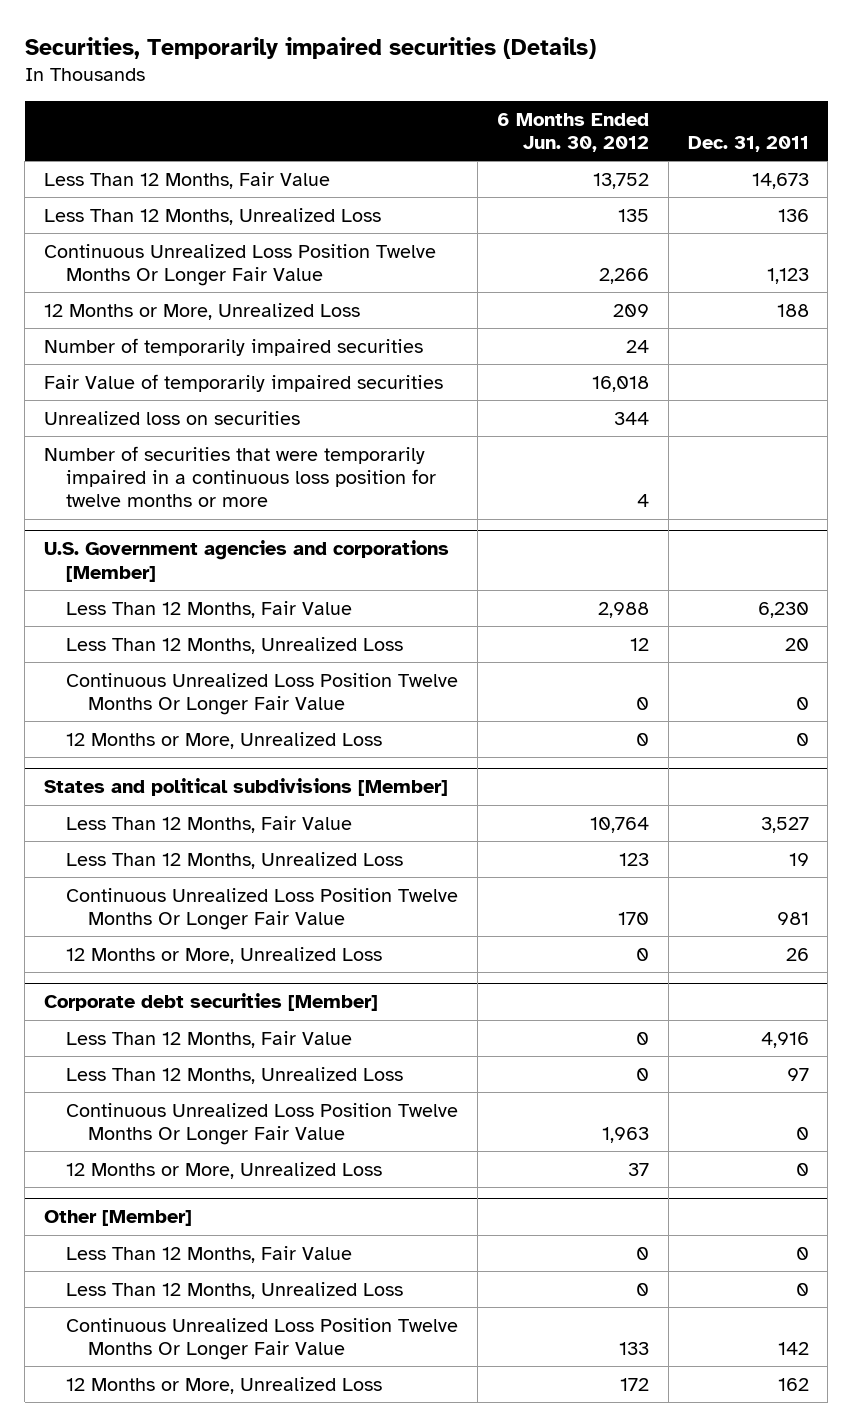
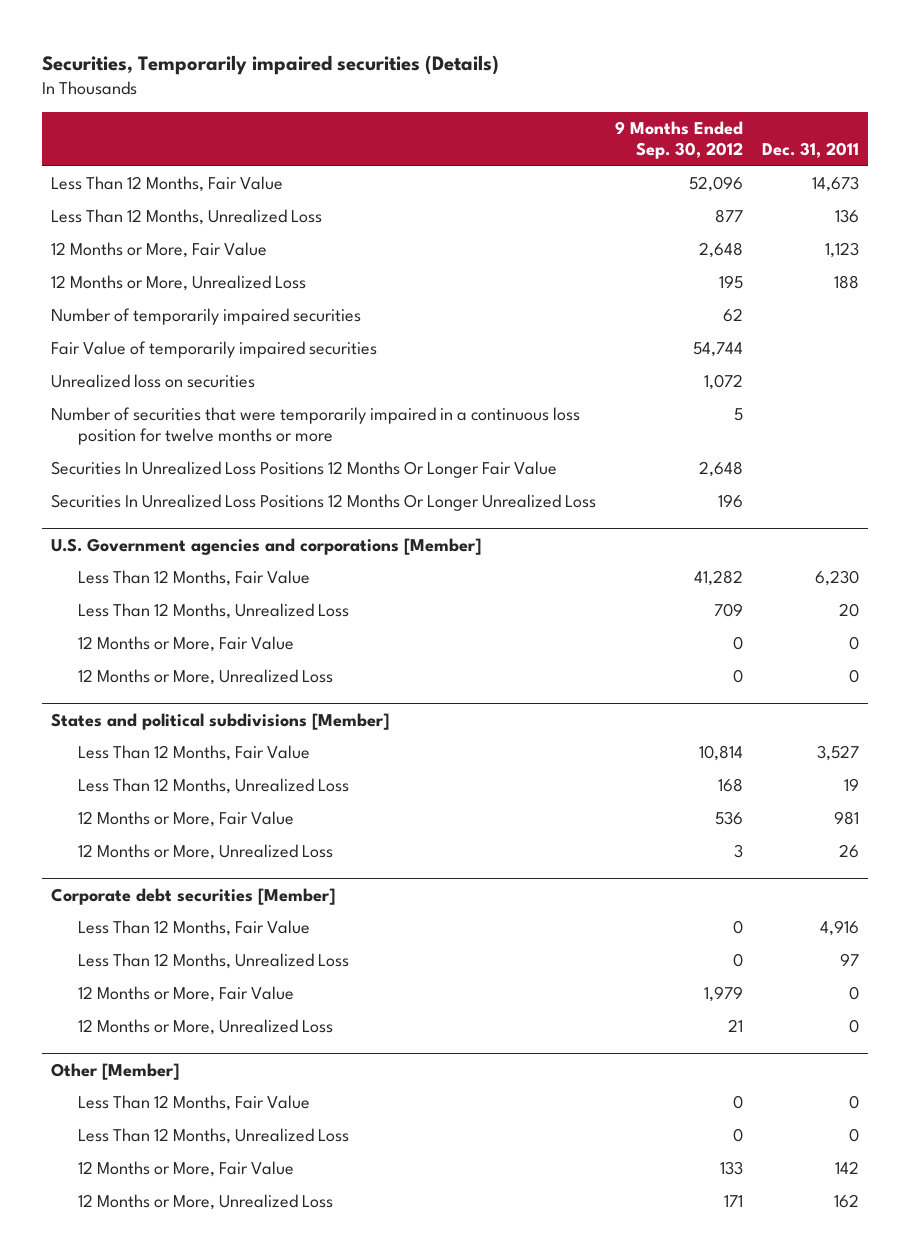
[496,112,649,152] 6 Months Ended Jun. 30, 2012 -> none
none -> [615,121,744,160] 9 Months Ended Sep. 30, 2012
[43,243,436,287] Continuous Unrealized Loss Position Twelve Months Or Longer Fair Value -> [51,242,268,259] 12 Months or More, Fair Value
none -> [51,461,558,479] Securities In Unrealized Loss Positions 12 Months Or Longer Fair Value
none -> [51,494,597,512] Securities In Unrealized Loss Positions 12 Months Or Longer Unrealized Loss
[65,672,458,716] Continuous Unrealized Loss Position Twelve Months Or Longer Fair Value -> [78,636,295,653] 12 Months or More, Fair Value
[65,887,458,931] Continuous Unrealized Loss Position Twelve Months Or Longer Fair Value -> [78,811,295,828] 12 Months or More, Fair Value
[65,1102,458,1146] Continuous Unrealized Loss Position Twelve Months Or Longer Fair Value -> [78,986,295,1003] 12 Months or More, Fair Value
[65,1317,458,1361] Continuous Unrealized Loss Position Twelve Months Or Longer Fair Value -> [78,1161,295,1178] 12 Months or More, Fair Value

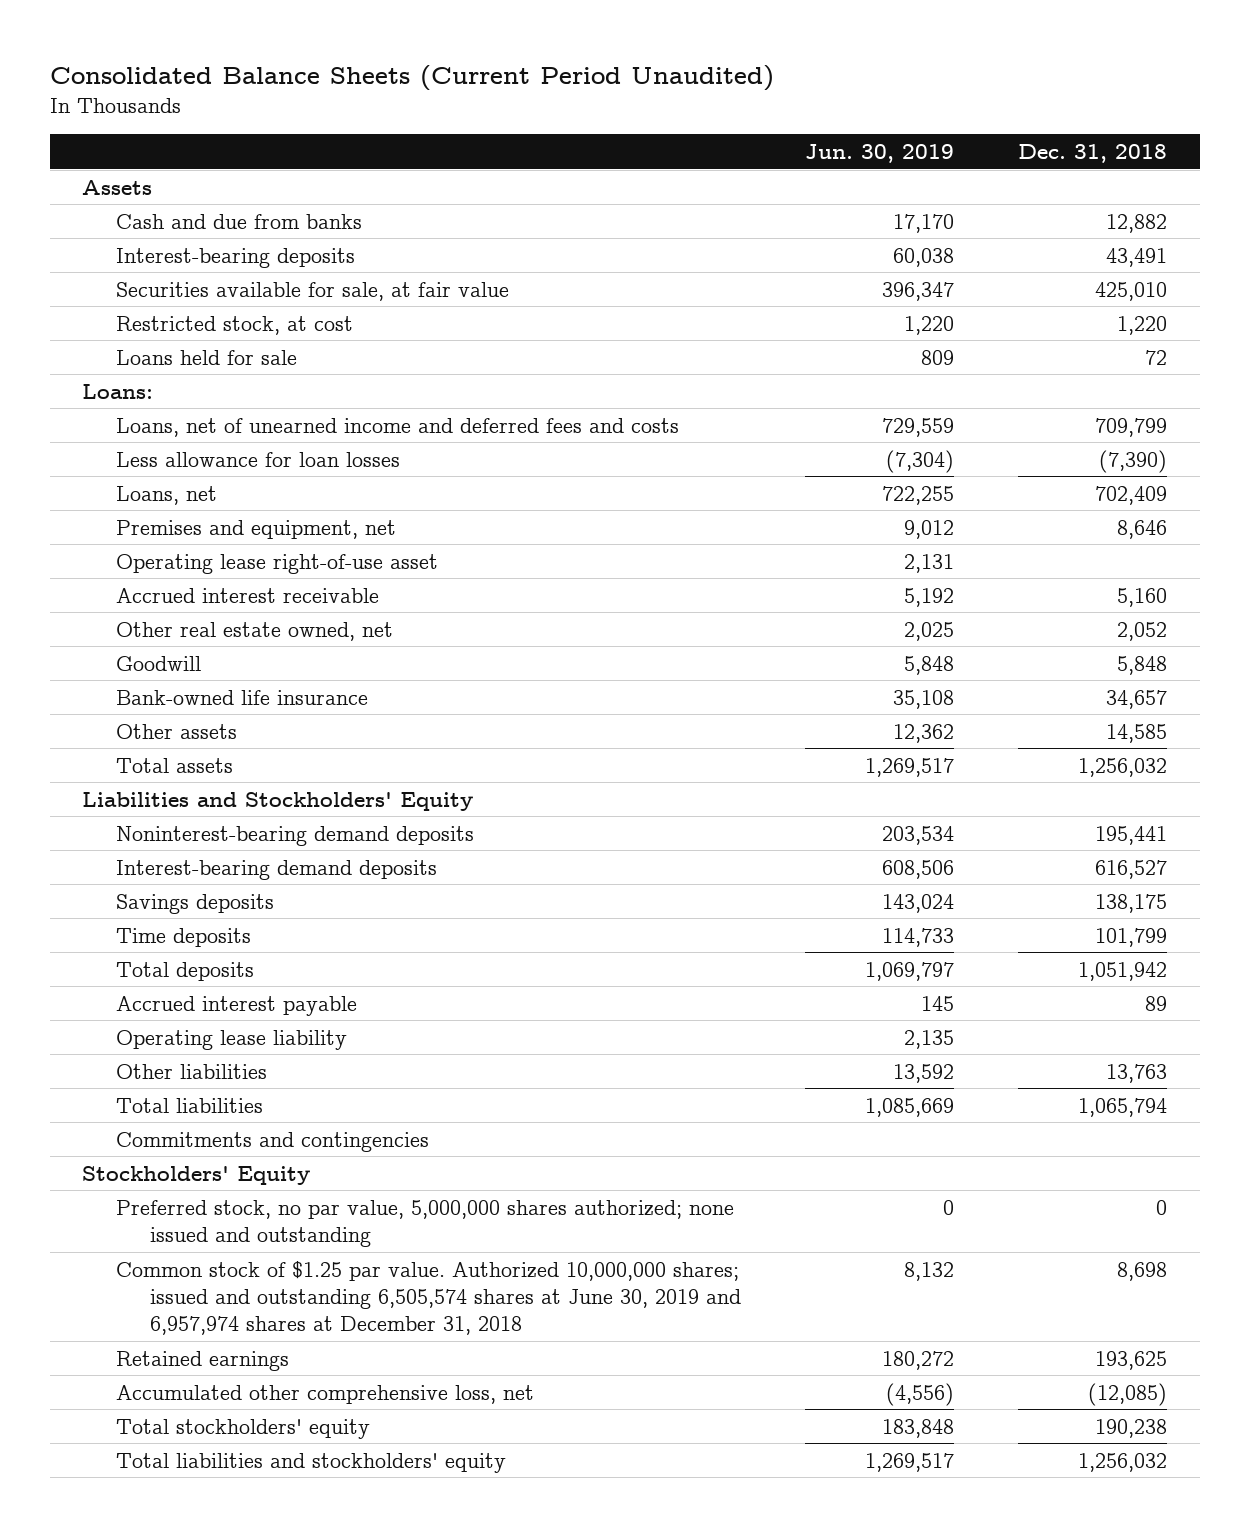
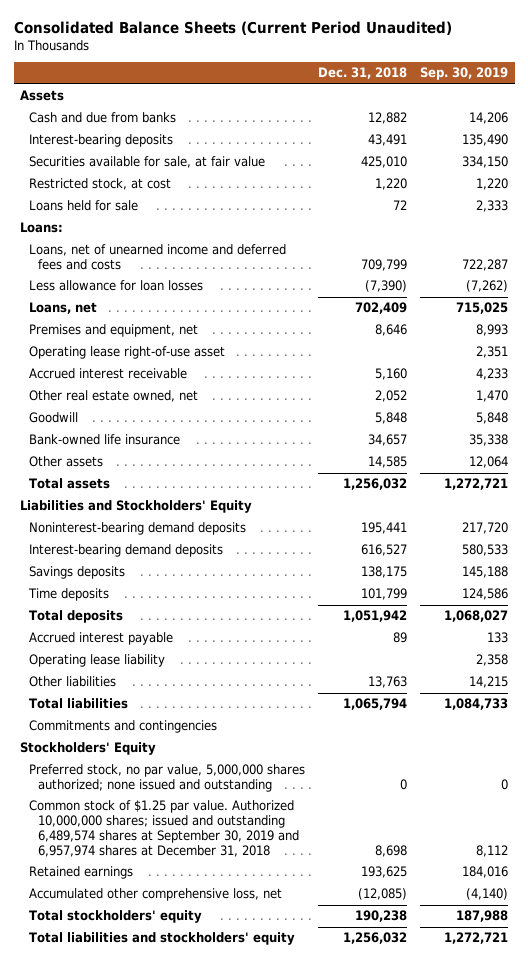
[805,144,955,164] Jun. 30, 2019 -> none
none -> [420,67,509,81] Sep. 30, 2019
[116,1260,742,1336] Common stock of $1.25 par value. Authorized 10,000,000 shares; issued and outstanding 6,505,574 shares at June 30, 2019 and 6,957,974 shares at December 31, 2018 -> [29,800,300,857] Common stock of $1.25 par value. Authorized 10,000,000 shares; issued and outstanding 6,489,574 shares at September 30, 2019 and 6,957,974 shares at December 31, 2018

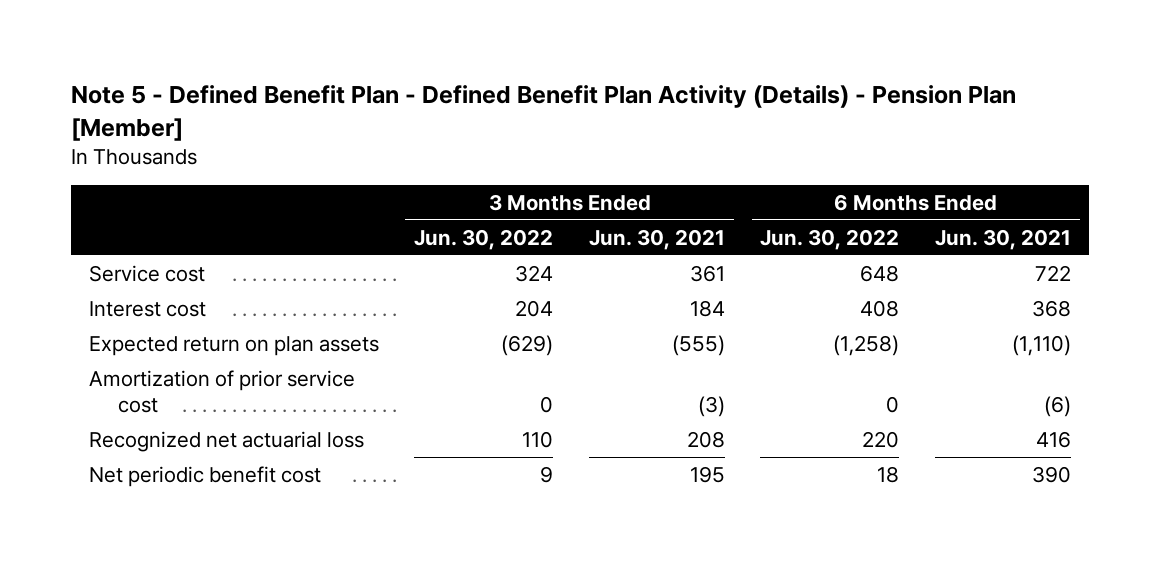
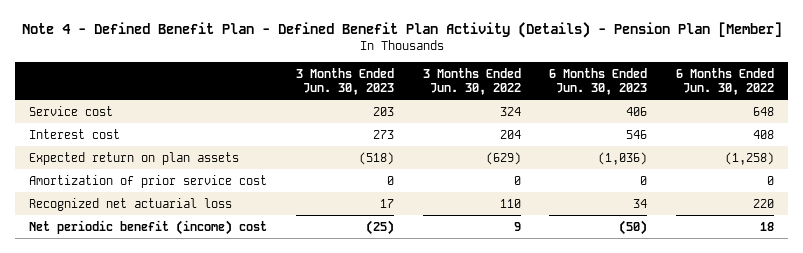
[71,85,1017,141] Note 5 - Defined Benefit Plan - Defined Benefit Plan Activity (Details) - Pension Plan [Member] -> [21,21,782,38] Note 4 - Defined Benefit Plan - Defined Benefit Plan Activity (Details) - Pension Plan [Member]
[588,228,725,250] Jun. 30, 2021 -> none
[934,228,1071,250] Jun. 30, 2021 -> none
none -> [296,67,395,96] 3 Months Ended Jun. 30, 2023
none -> [549,67,648,96] 6 Months Ended Jun. 30, 2023
[88,465,321,487] Net periodic benefit cost -> [29,219,268,235] Net periodic benefit (income) cost

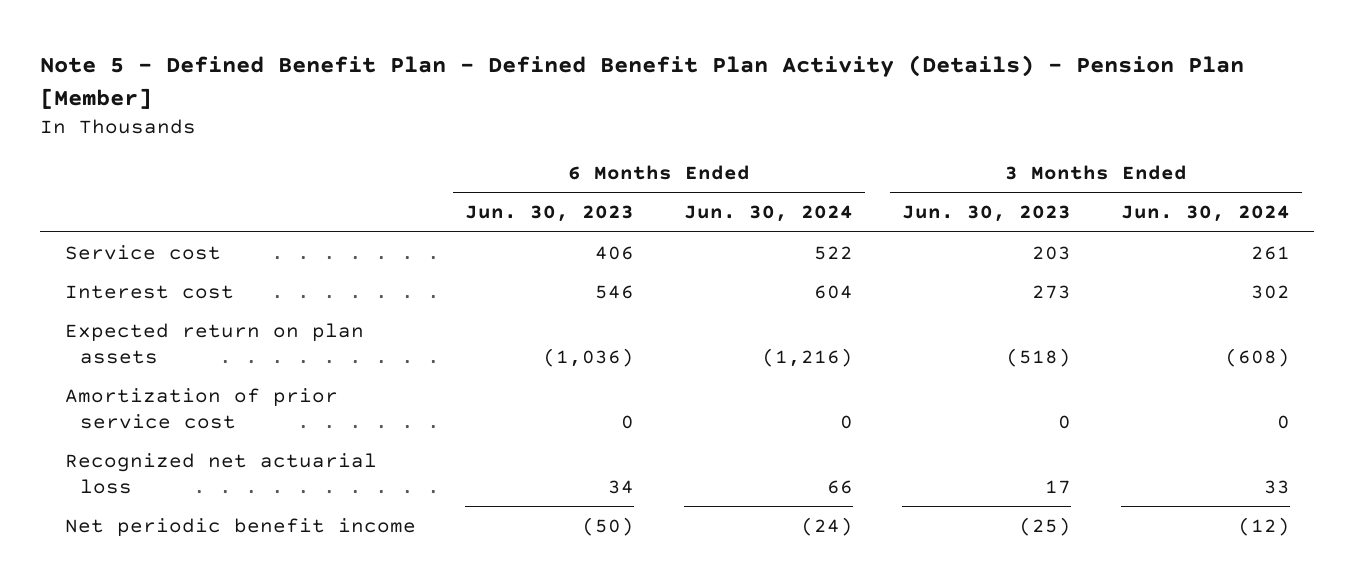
[21,21,782,38] Note 4 - Defined Benefit Plan - Defined Benefit Plan Activity (Details) - Pension Plan [Member] -> [39,55,1244,109] Note 5 - Defined Benefit Plan - Defined Benefit Plan Activity (Details) - Pension Plan [Member]
[422,67,521,96] 3 Months Ended Jun. 30, 2022 -> none
[675,67,774,96] 6 Months Ended Jun. 30, 2022 -> none
none -> [683,205,853,223] Jun. 30, 2024
none -> [1120,205,1290,223] Jun. 30, 2024
[29,219,268,235] Net periodic benefit (income) cost -> [64,517,416,537] Net periodic benefit income

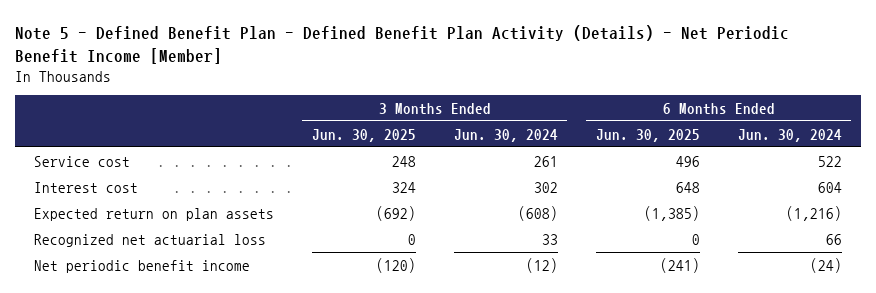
[39,55,1244,109] Note 5 - Defined Benefit Plan - Defined Benefit Plan Activity (Details) - Pension Plan [Member] -> [14,24,789,64] Note 5 - Defined Benefit Plan - Defined Benefit Plan Activity (Details) - Net Periodic Benefit Income [Member]
[465,205,635,223] Jun. 30, 2023 -> none
[902,205,1072,223] Jun. 30, 2023 -> none
none -> [311,128,416,142] Jun. 30, 2025
none -> [595,128,700,142] Jun. 30, 2025
[64,387,338,429] Amortization of prior service cost -> none

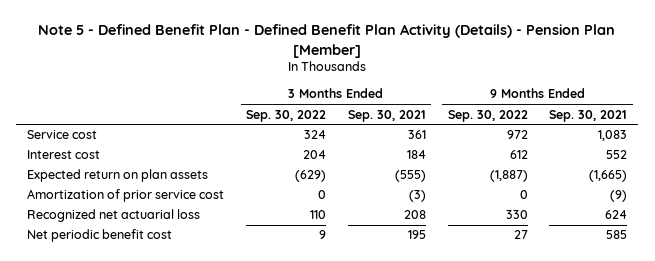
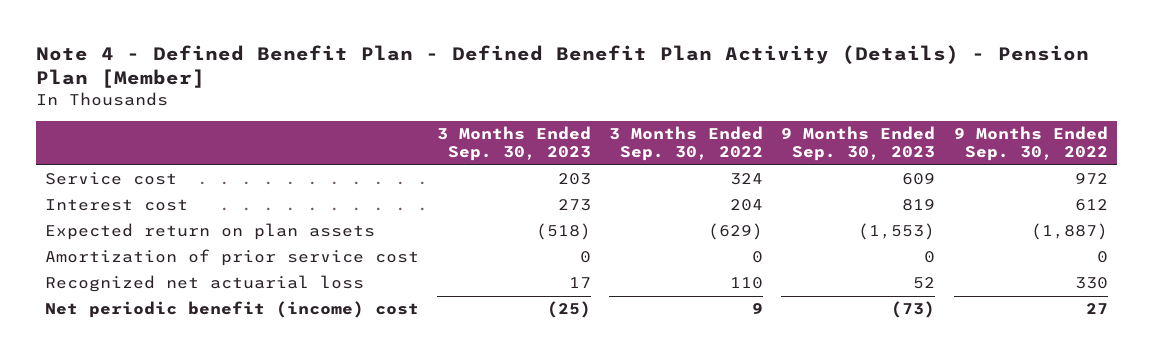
[38,24,616,58] Note 5 - Defined Benefit Plan - Defined Benefit Plan Activity (Details) - Pension Plan [Member] -> [36,45,1090,89] Note 4 - Defined Benefit Plan - Defined Benefit Plan Activity (Details) - Pension Plan [Member]
[347,109,426,122] Sep. 30, 2021 -> none
[549,109,628,122] Sep. 30, 2021 -> none
none -> [437,125,592,162] 3 Months Ended Sep. 30, 2023
none -> [781,125,936,162] 9 Months Ended Sep. 30, 2023
[27,229,173,243] Net periodic benefit cost -> [45,301,420,319] Net periodic benefit (income) cost

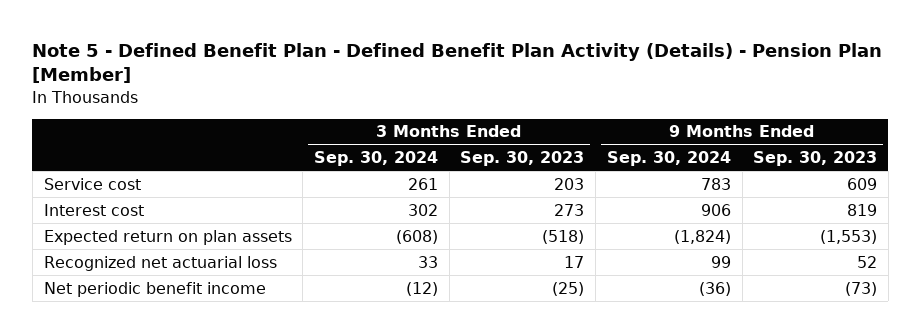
[36,45,1090,89] Note 4 - Defined Benefit Plan - Defined Benefit Plan Activity (Details) - Pension Plan [Member] -> [32,42,883,84] Note 5 - Defined Benefit Plan - Defined Benefit Plan Activity (Details) - Pension Plan [Member]
[609,125,764,162] 3 Months Ended Sep. 30, 2022 -> none
[953,125,1108,162] 9 Months Ended Sep. 30, 2022 -> none
none -> [314,151,439,167] Sep. 30, 2024
none -> [606,151,731,167] Sep. 30, 2024
[45,249,420,267] Amortization of prior service cost -> none
[45,301,420,319] Net periodic benefit (income) cost -> [43,281,266,297] Net periodic benefit income

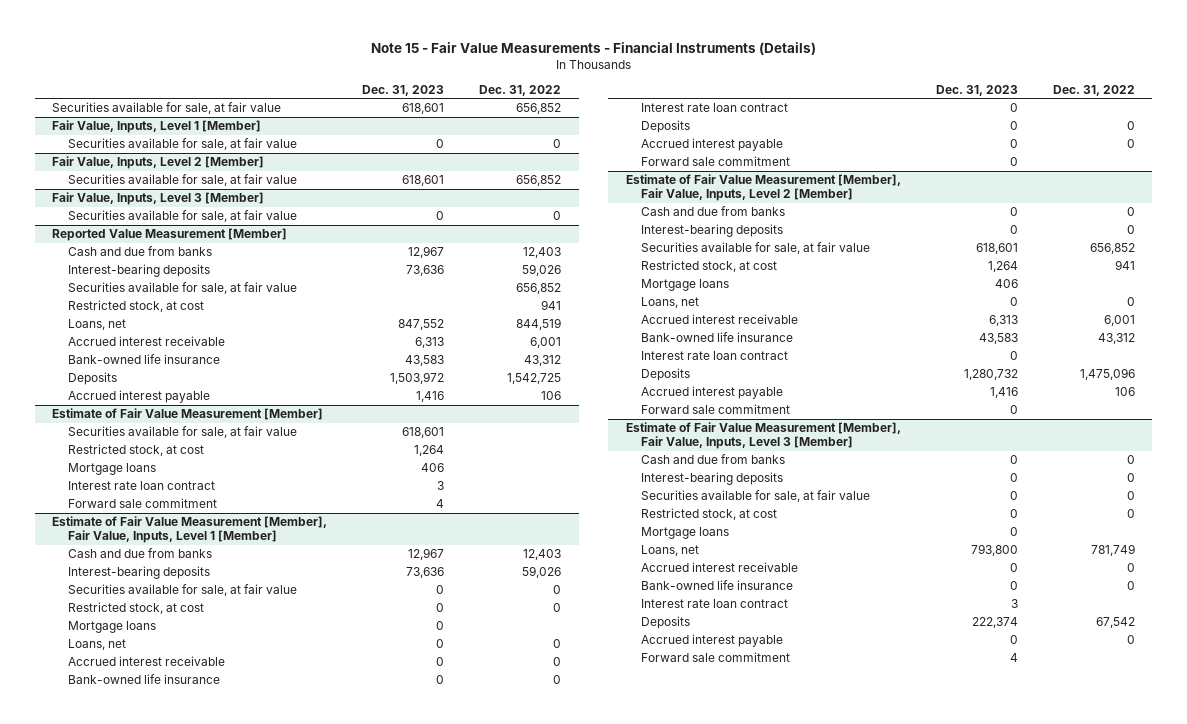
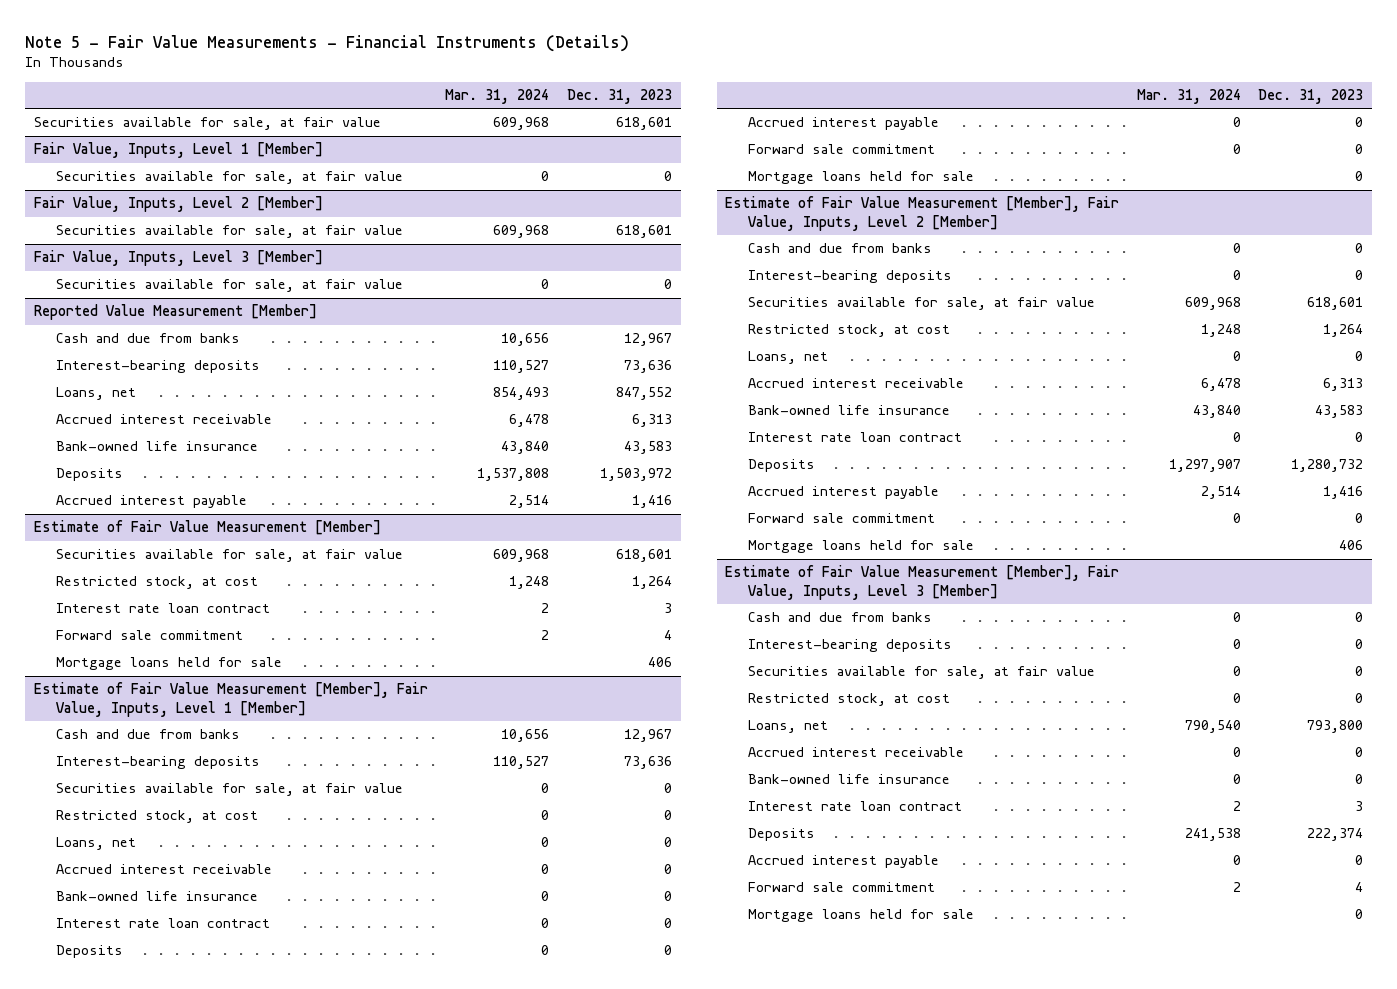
[370,42,816,56] Note 15 - Fair Value Measurements - Financial Instruments (Details) -> [25,34,630,52] Note 5 - Fair Value Measurements - Financial Instruments (Details)
[479,84,562,96] Dec. 31, 2022 -> none
none -> [445,88,550,104] Mar. 31, 2024
[67,282,297,295] Securities available for sale, at fair value -> none
[67,300,204,313] Restricted stock, at cost -> none
[67,463,156,476] Mortgage loans -> none
none -> [56,657,283,671] Mortgage loans held for sale
[67,621,156,634] Mortgage loans -> none
none -> [747,171,974,185] Mortgage loans held for sale
[641,279,730,292] Mortgage loans -> none
none -> [747,540,974,554] Mortgage loans held for sale
[641,527,730,540] Mortgage loans -> none
none -> [747,909,974,923] Mortgage loans held for sale

